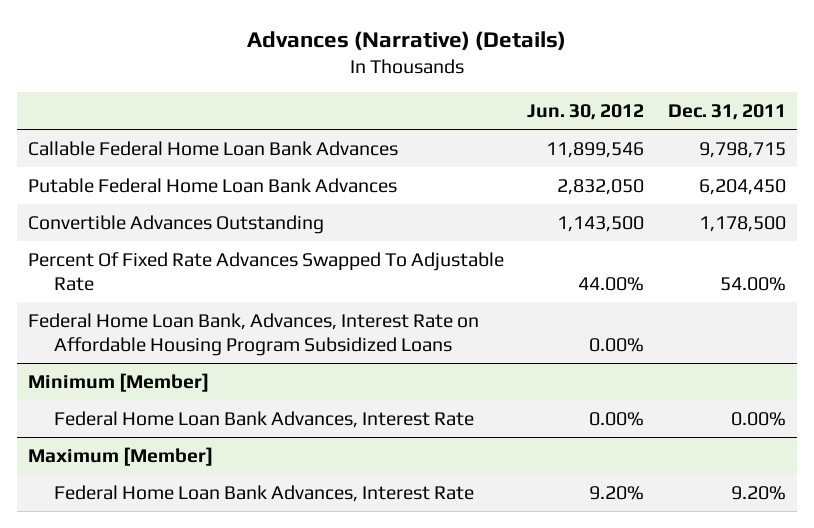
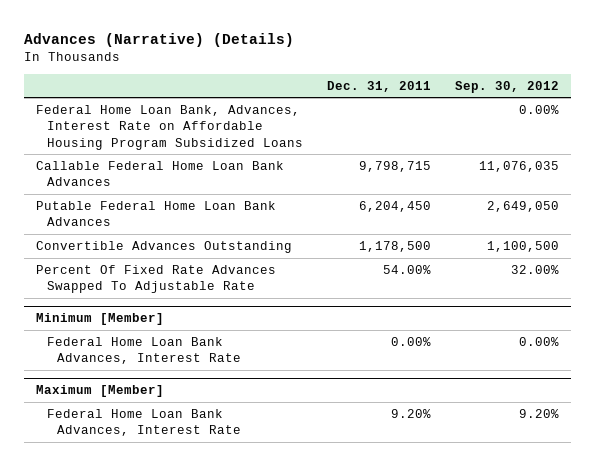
[527,104,645,121] Jun. 30, 2012 -> none
none -> [454,80,559,93] Sep. 30, 2012
[28,312,480,356] Federal Home Loan Bank, Advances, Interest Rate on Affordable Housing Program Subsidized Loans -> [36,104,303,150] Federal Home Loan Bank, Advances, Interest Rate on Affordable Housing Program Subsidized Loans

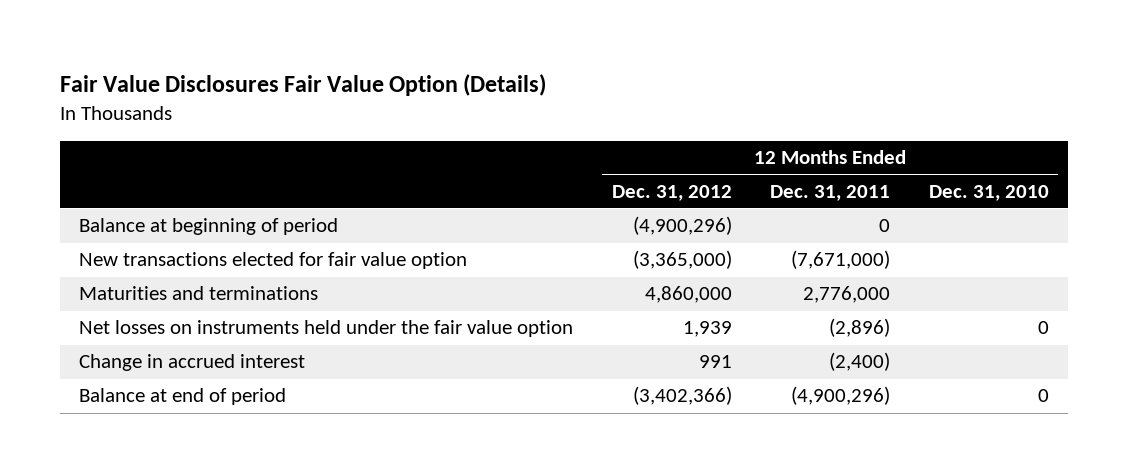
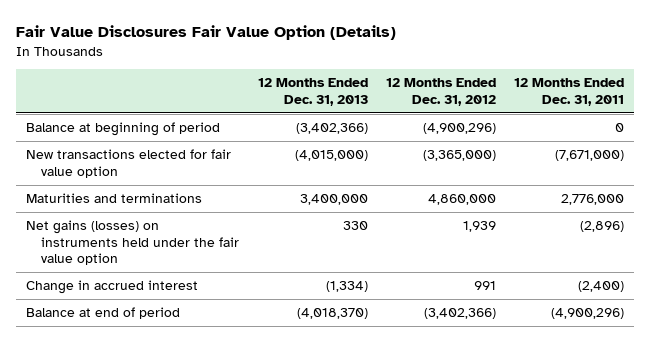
[928,184,1049,201] Dec. 31, 2010 -> none
none -> [257,78,368,106] 12 Months Ended Dec. 31, 2013
[79,320,574,338] Net losses on instruments held under the fair value option -> [25,220,240,266] Net gains (losses) on instruments held under the fair value option

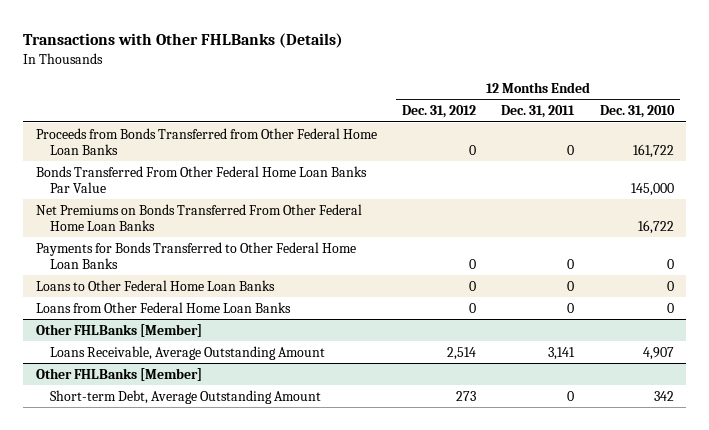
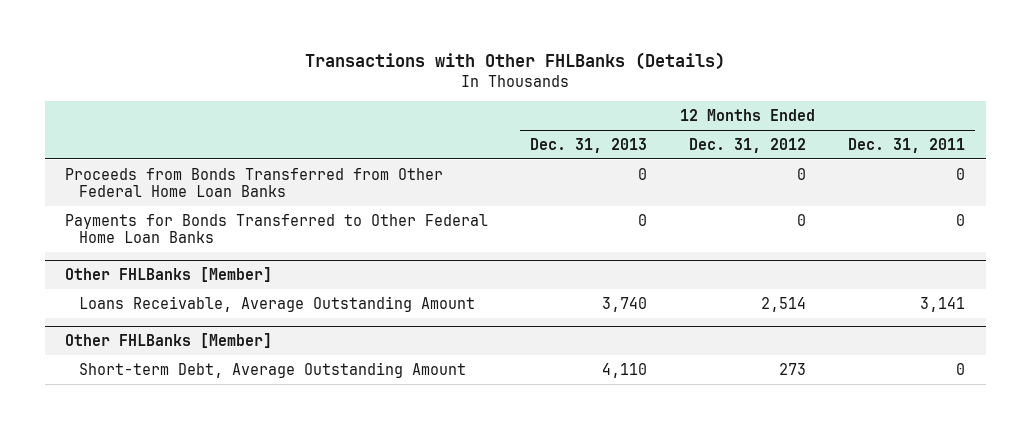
[599,105,675,119] Dec. 31, 2010 -> none
none -> [530,137,648,153] Dec. 31, 2013
[35,165,367,194] Bonds Transferred From Other Federal Home Loan Banks Par Value -> none
[35,203,362,232] Net Premiums on Bonds Transferred From Other Federal Home Loan Banks -> none
[35,279,275,291] Loans to Other Federal Home Loan Banks -> none
[35,301,291,313] Loans from Other Federal Home Loan Banks -> none

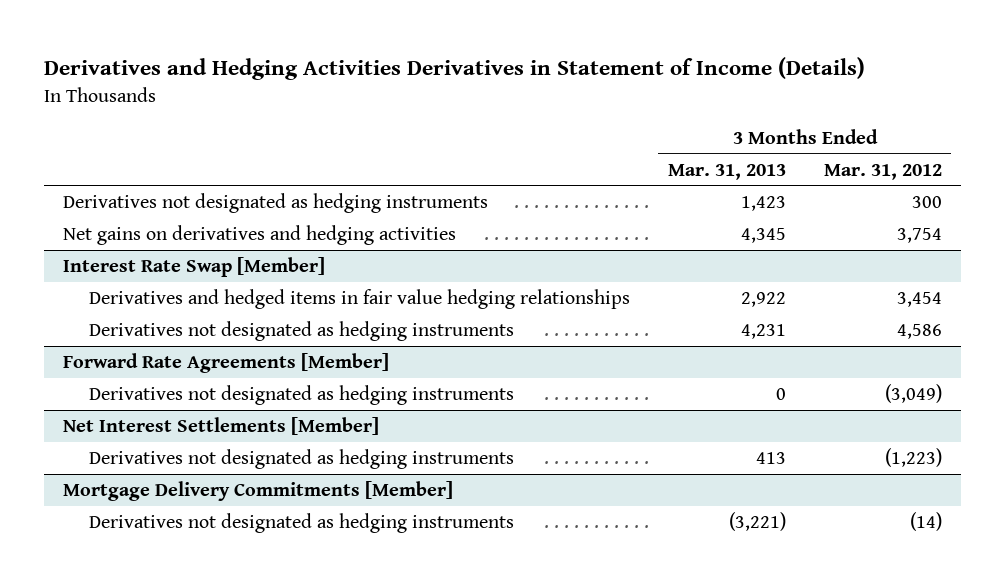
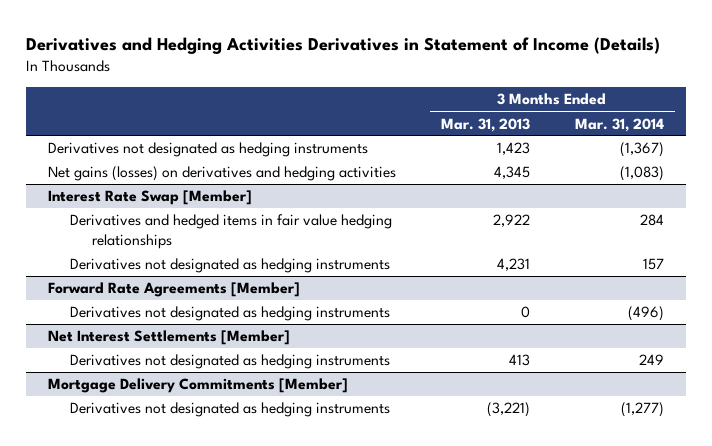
[823,163,942,180] Mar. 31, 2012 -> none
none -> [574,117,664,132] Mar. 31, 2014
[63,225,457,246] Net gains on derivatives and hedging activities -> [48,166,397,182] Net gains (losses) on derivatives and hedging activities

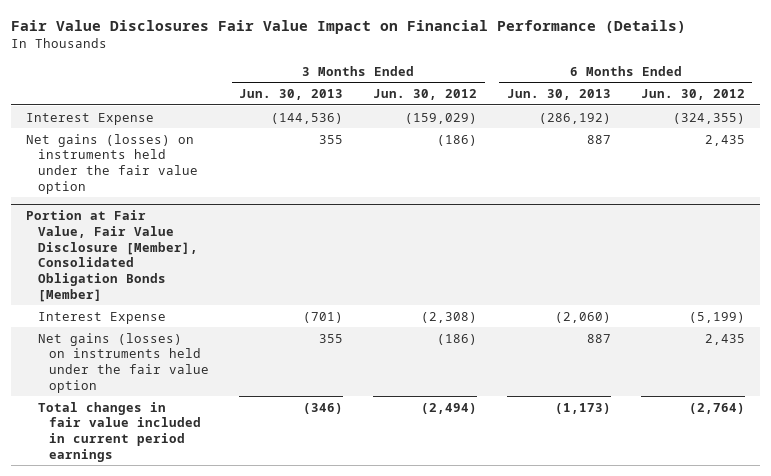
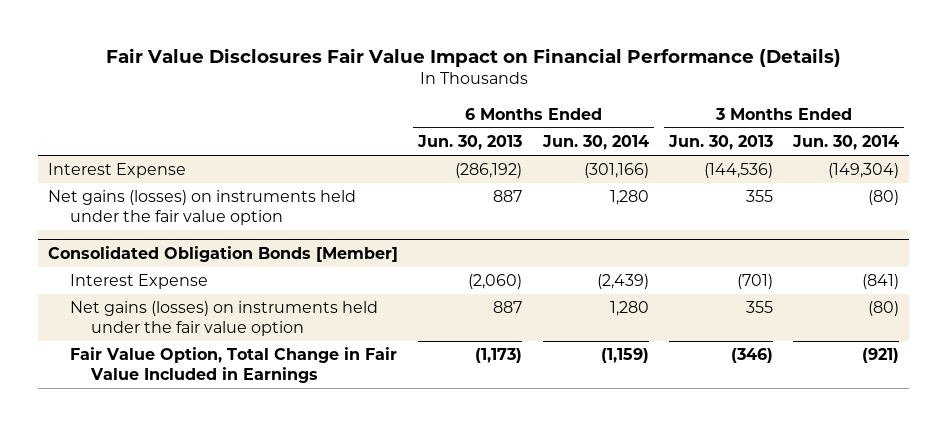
[373,89,478,101] Jun. 30, 2012 -> none
[640,89,745,101] Jun. 30, 2012 -> none
none -> [541,134,649,150] Jun. 30, 2014
none -> [792,134,900,150] Jun. 30, 2014
[26,210,198,302] Portion at Fair Value, Fair Value Disclosure [Member], Consolidated Obligation Bonds [Member] -> none
none -> [48,246,399,263] Consolidated Obligation Bonds [Member]
[37,401,202,462] Total changes in fair value included in current period earnings -> [69,347,397,384] Fair Value Option, Total Change in Fair Value Included in Earnings

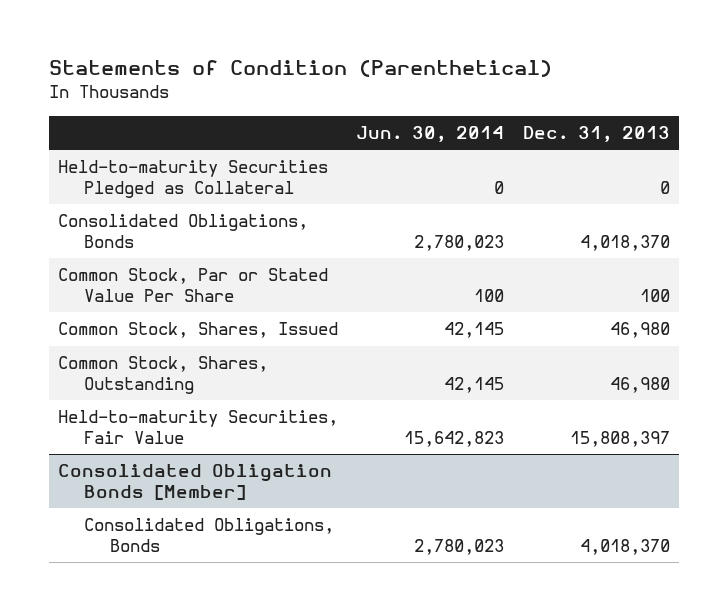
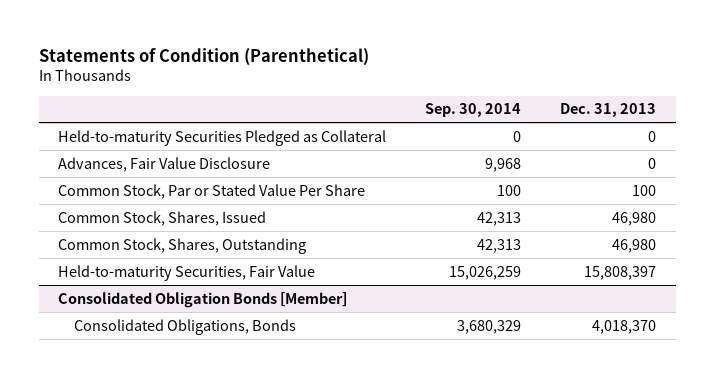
[356,126,505,143] Jun. 30, 2014 -> none
none -> [425,103,522,118] Sep. 30, 2014
[57,214,308,248] Consolidated Obligations, Bonds -> none
none -> [58,156,271,172] Advances, Fair Value Disclosure

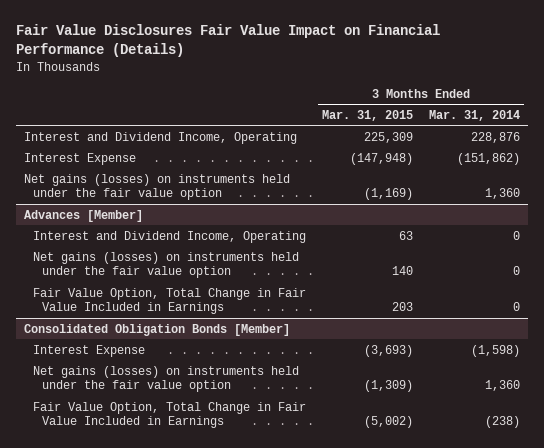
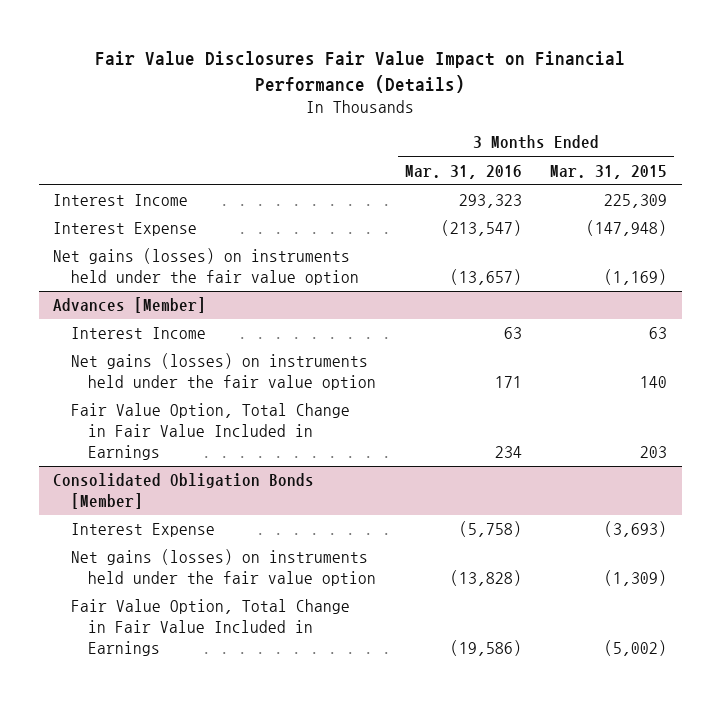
[428,109,520,121] Mar. 31, 2014 -> none
none -> [404,164,522,179] Mar. 31, 2016
[24,131,298,144] Interest and Dividend Income, Operating -> [53,194,189,207] Interest Income
[33,230,307,243] Interest and Dividend Income, Operating -> [70,327,206,340] Interest Income

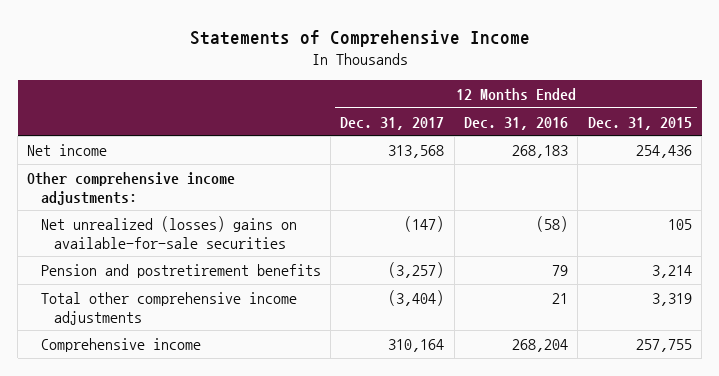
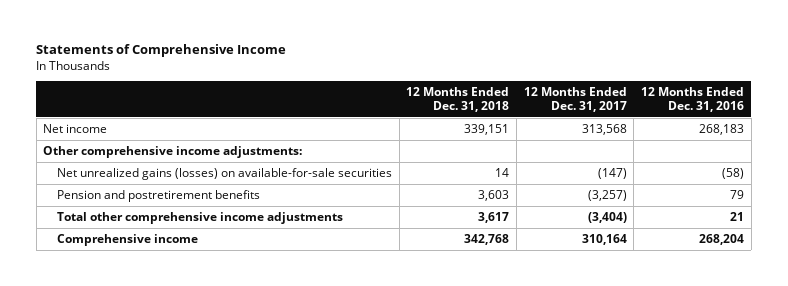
[587,116,692,130] Dec. 31, 2015 -> none
none -> [406,87,510,112] 12 Months Ended Dec. 31, 2018
[40,215,297,249] Net unrealized (losses) gains on available-for-sale securities -> [56,168,392,181] Net unrealized gains (losses) on available-for-sale securities

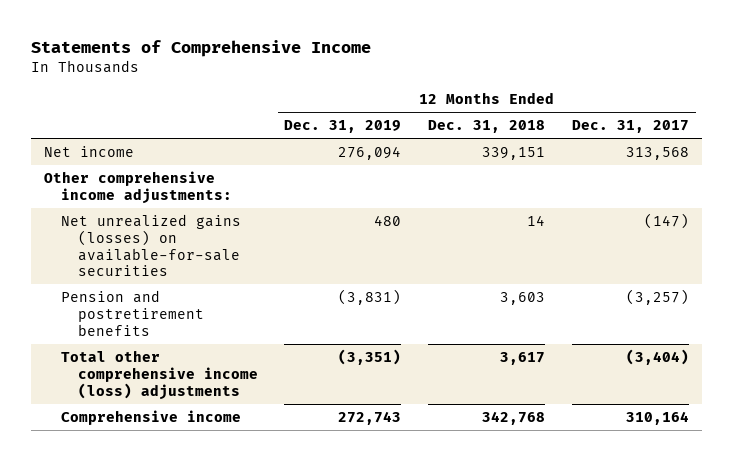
[641,87,745,112] 12 Months Ended Dec. 31, 2016 -> none
none -> [284,120,402,134] Dec. 31, 2019
[56,212,343,225] Total other comprehensive income adjustments -> [60,350,258,400] Total other comprehensive income (loss) adjustments

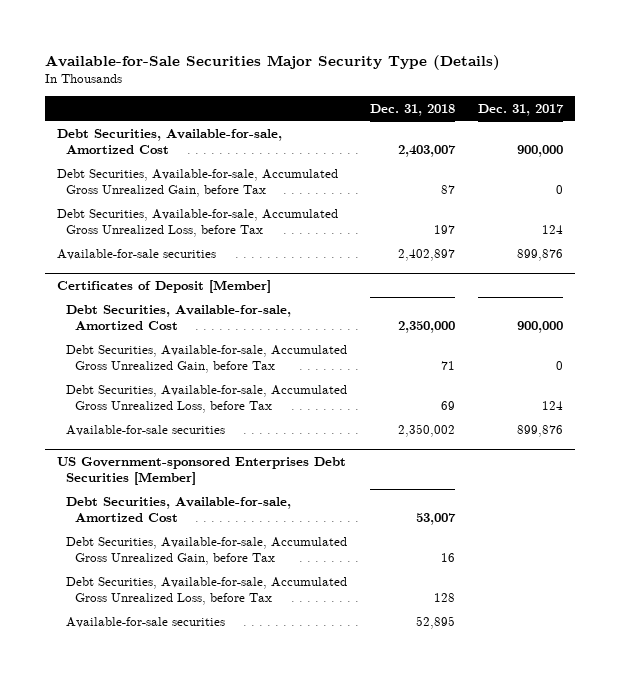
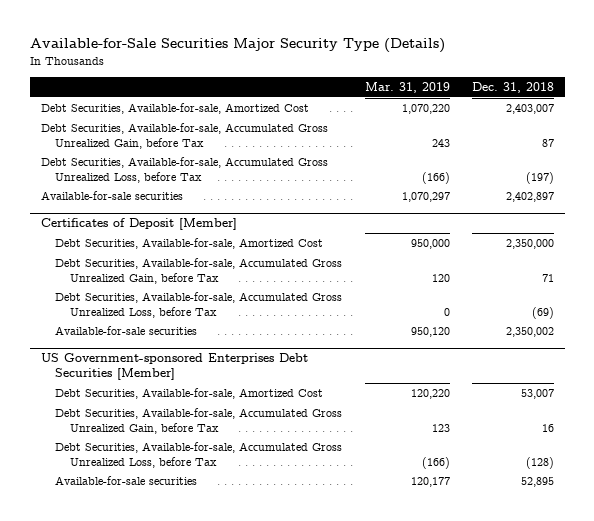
[478,103,565,116] Dec. 31, 2017 -> none
none -> [364,82,450,94] Mar. 31, 2019
[434,224,456,234] 197 -> [525,171,554,184] (197)
[441,400,456,410] 69 -> [531,306,554,319] (69)
[434,592,456,602] 128 -> [525,456,554,469] (128)

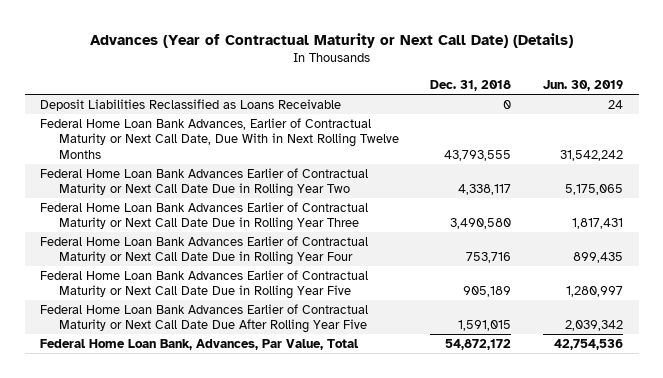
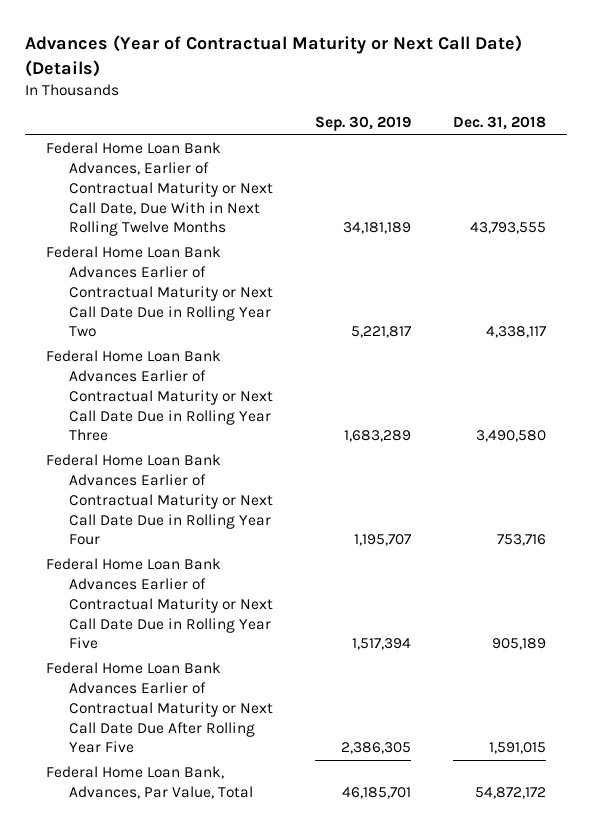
[542,80,623,92] Jun. 30, 2019 -> none
none -> [315,116,412,132] Sep. 30, 2019
[40,98,342,111] Deposit Liabilities Reclassified as Loans Receivable -> none

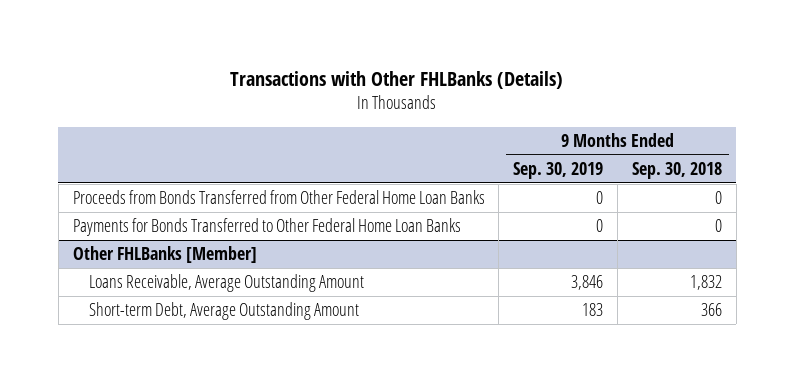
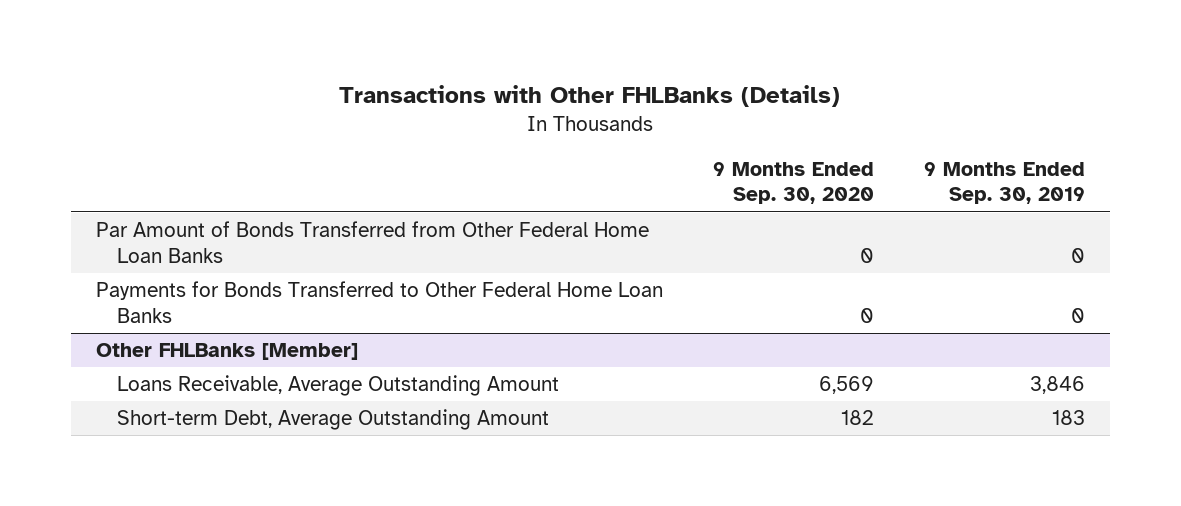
[632,162,723,180] Sep. 30, 2018 -> none
none -> [712,161,874,205] 9 Months Ended Sep. 30, 2020
[72,190,485,205] Proceeds from Bonds Transferred from Other Federal Home Loan Banks -> [96,221,650,263] Par Amount of Bonds Transferred from Other Federal Home Loan Banks

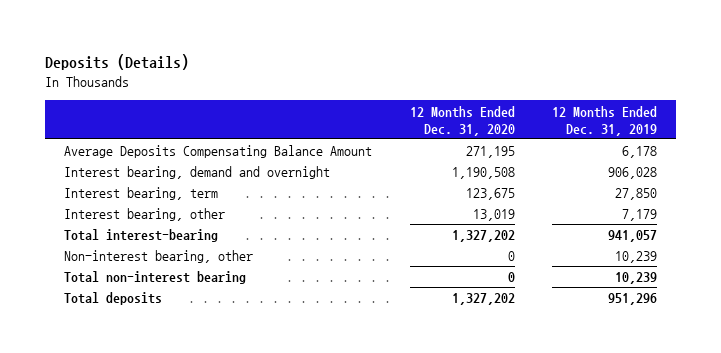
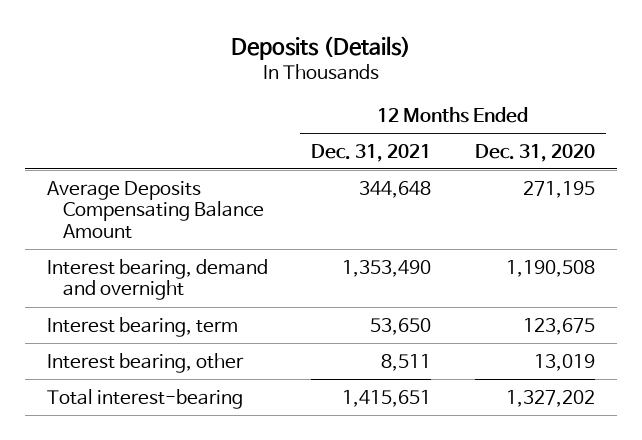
[552,105,658,136] 12 Months Ended Dec. 31, 2019 -> none
none -> [311,143,432,162] Dec. 31, 2021
[64,250,254,264] Non-interest bearing, other -> none
[64,271,247,285] Total non-interest bearing -> none
[64,292,163,306] Total deposits -> none

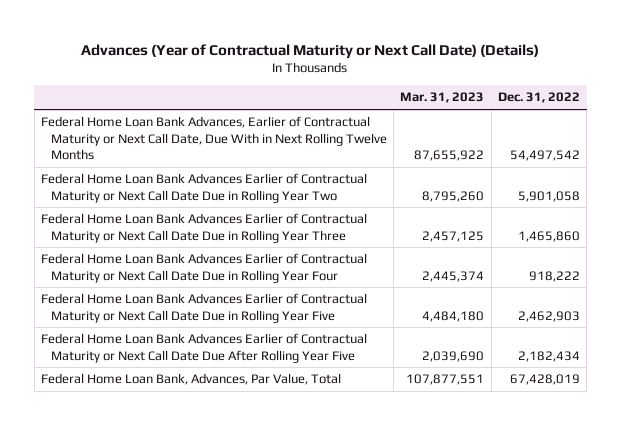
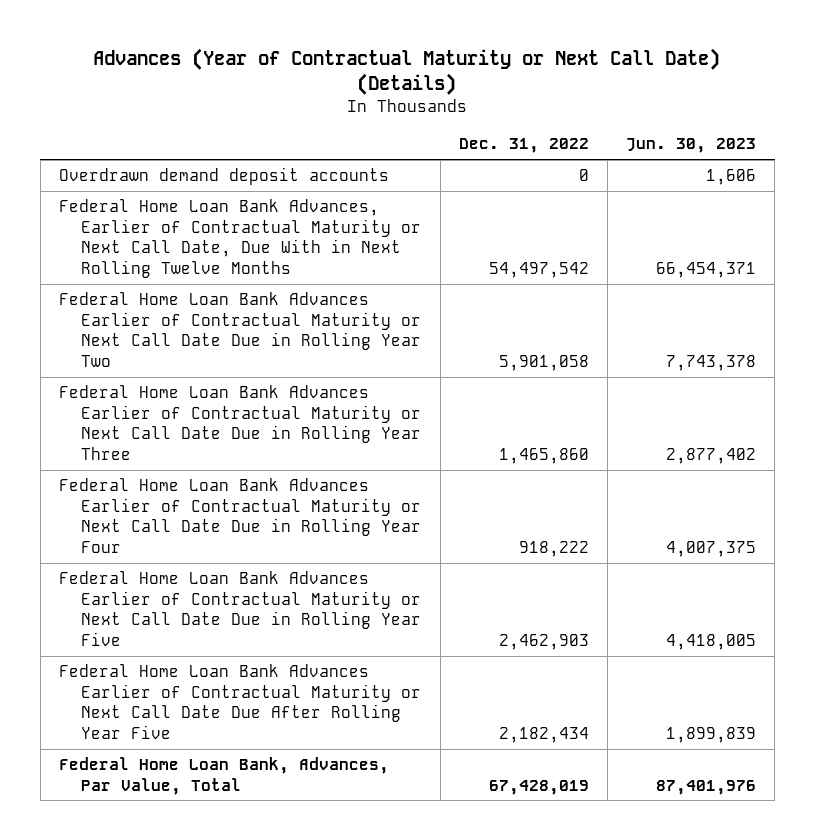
[400,92,485,104] Mar. 31, 2023 -> none
none -> [626,138,757,154] Jun. 30, 2023
none -> [58,167,389,186] Overdrawn demand deposit accounts

